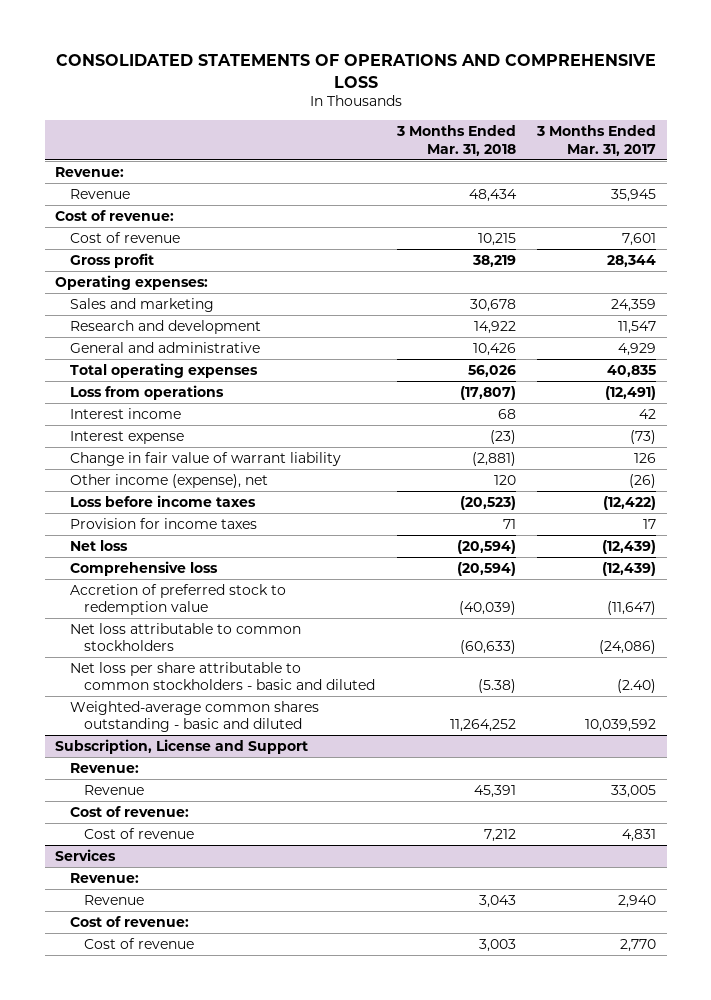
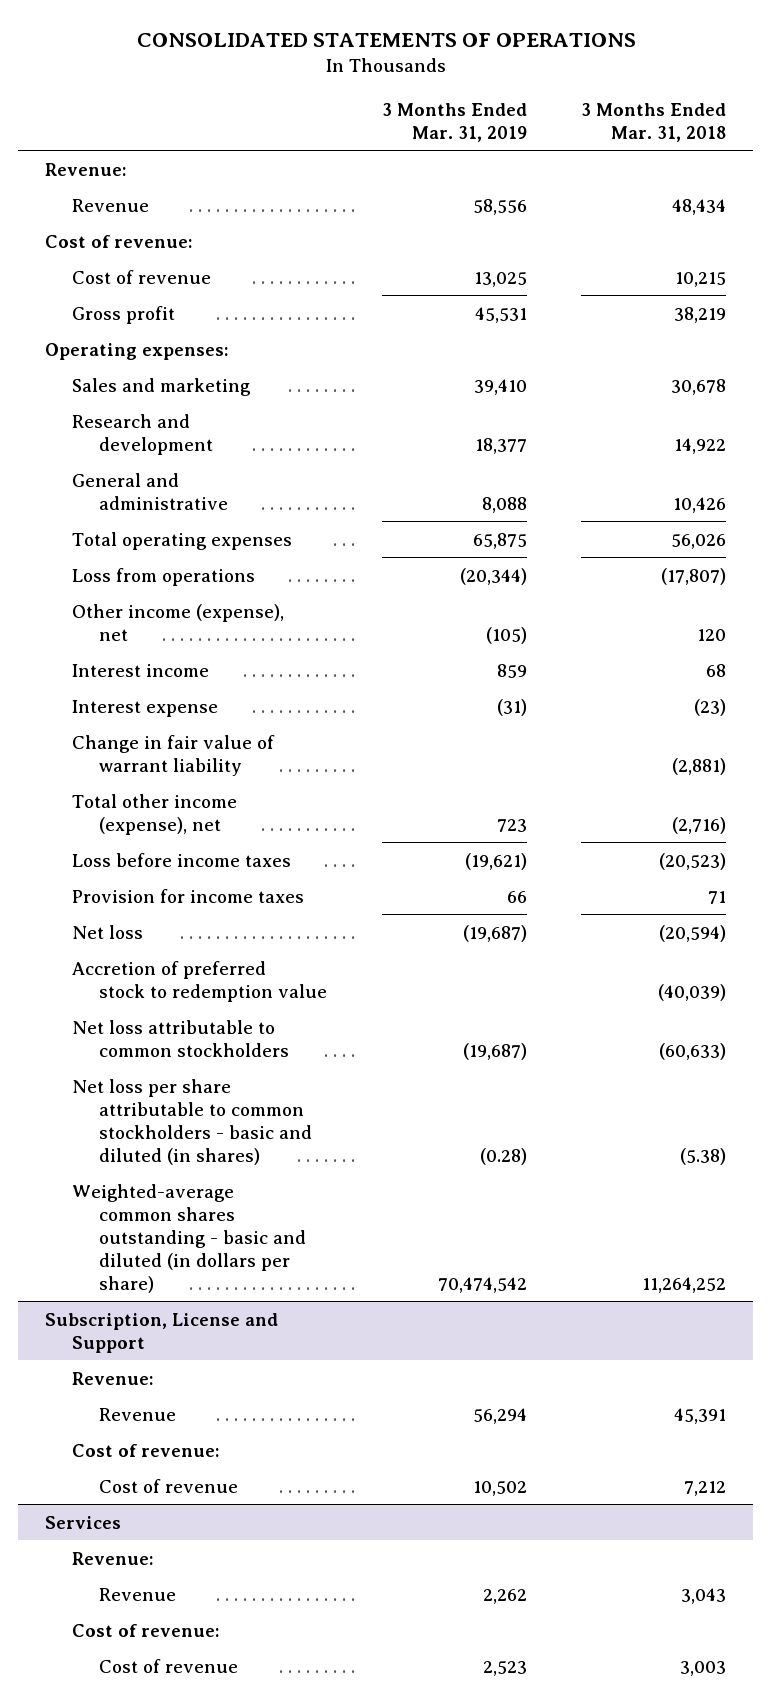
[55,54,656,88] CONSOLIDATED STATEMENTS OF OPERATIONS AND COMPREHENSIVE LOSS -> [136,33,636,48] CONSOLIDATED STATEMENTS OF OPERATIONS
[535,124,656,156] 3 Months Ended Mar. 31, 2017 -> none
none -> [381,102,527,142] 3 Months Ended Mar. 31, 2019
[69,473,268,488] Other income (expense), net -> [72,603,285,641] Other income (expense), net
none -> [72,793,238,835] Total other income (expense), net
[69,560,218,576] Comprehensive loss -> none
[69,661,376,691] Net loss per share attributable to common stockholders - basic and diluted -> [72,1078,313,1165] Net loss per share attributable to common stockholders - basic and diluted (in shares)
[69,700,319,733] Weighted-average common shares outstanding - basic and diluted -> [72,1183,307,1293] Weighted-average common shares outstanding - basic and diluted (in dollars per share)

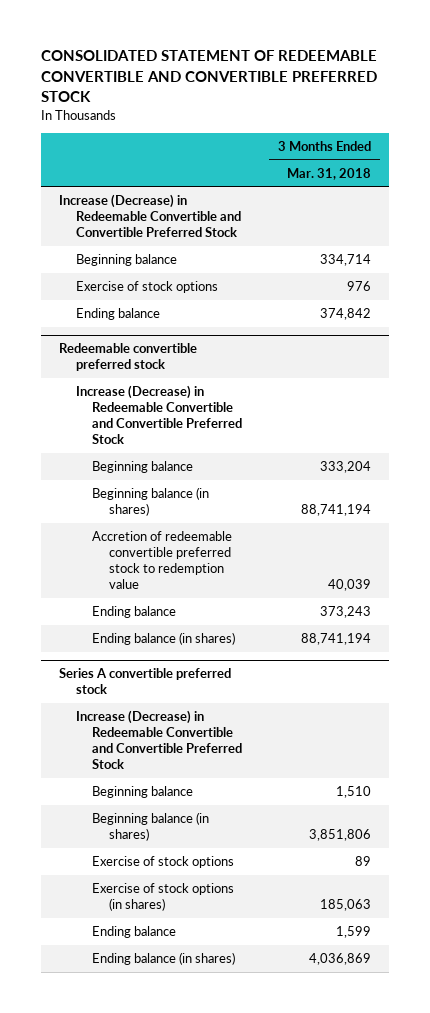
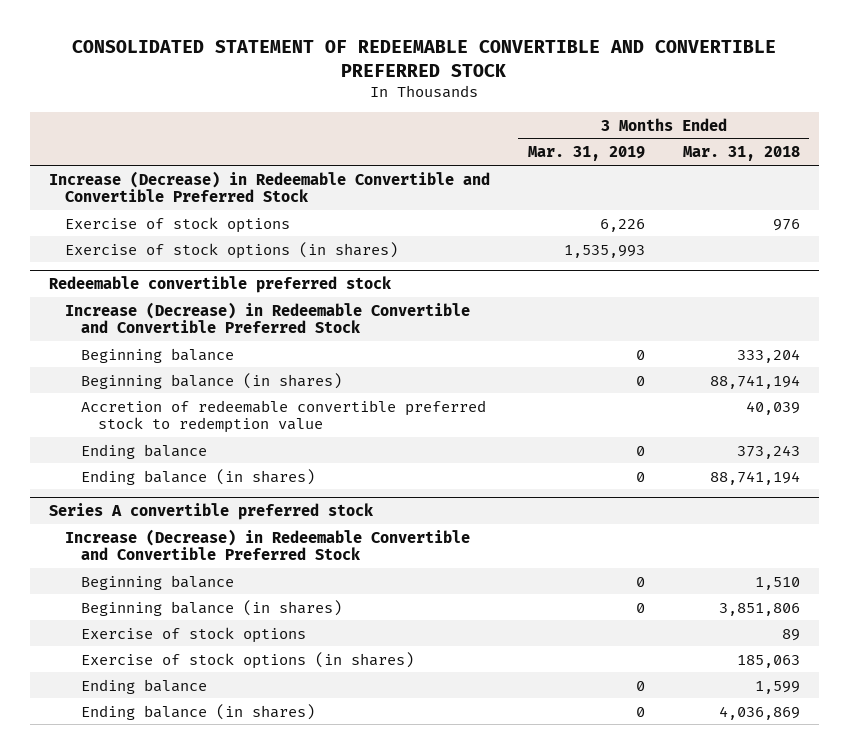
none -> [527,146,645,162] Mar. 31, 2019
[75,254,177,267] Beginning balance -> none
[75,308,160,321] Ending balance -> none
none -> [65,241,399,259] Exercise of stock options (in shares)

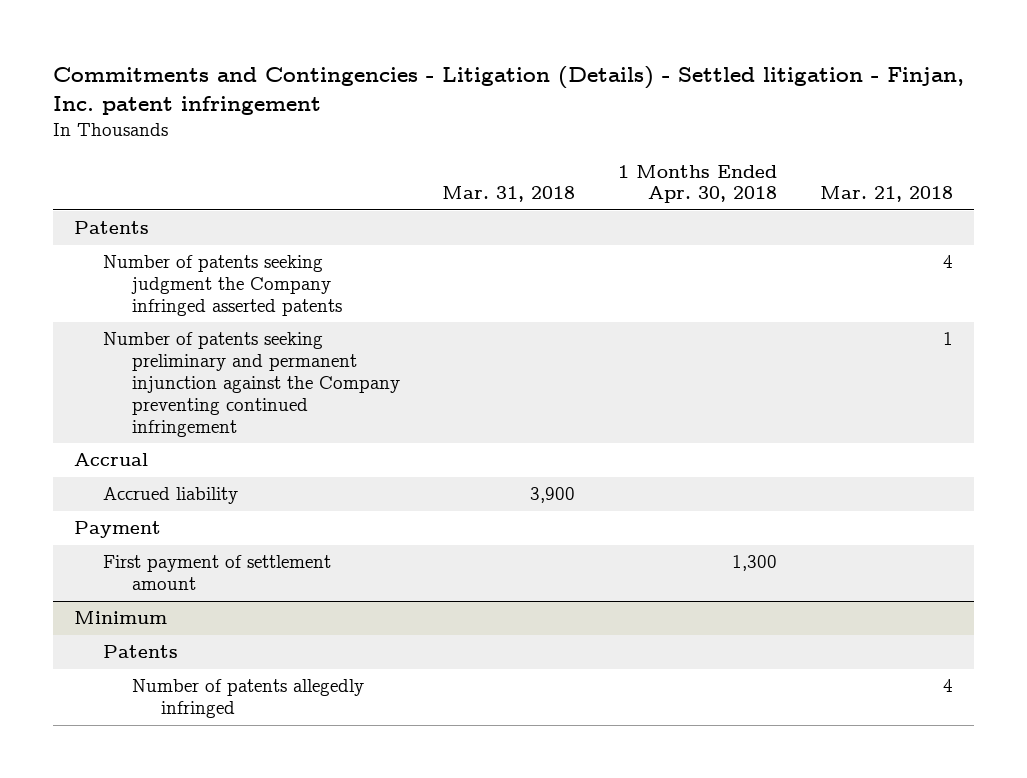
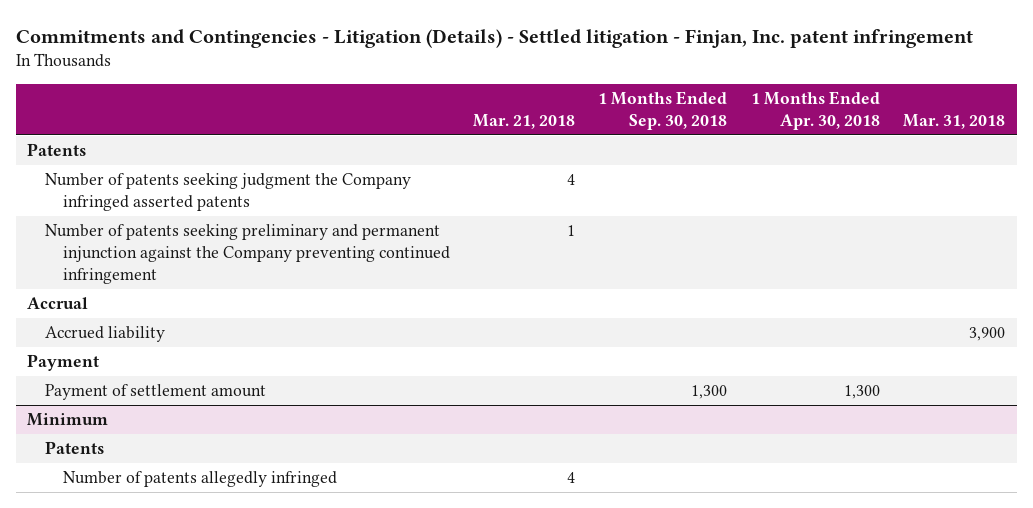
none -> [598,90,728,130] 1 Months Ended Sep. 30, 2018
[103,555,332,591] First payment of settlement amount -> [44,384,266,401] Payment of settlement amount

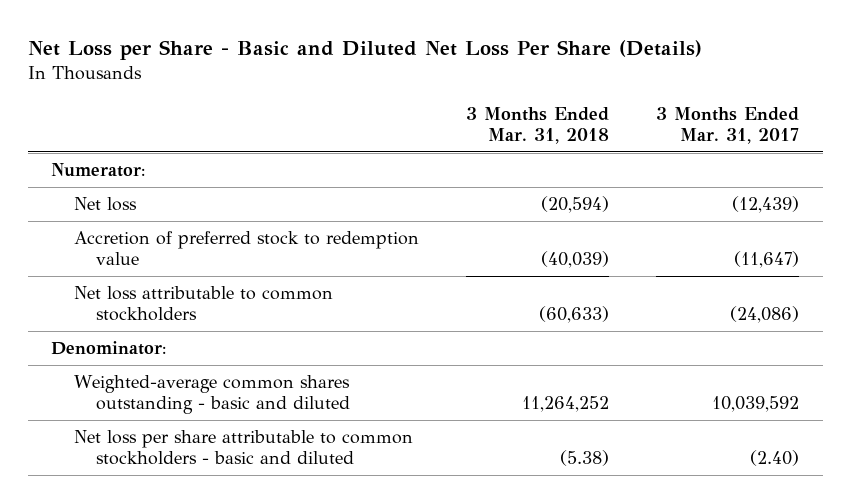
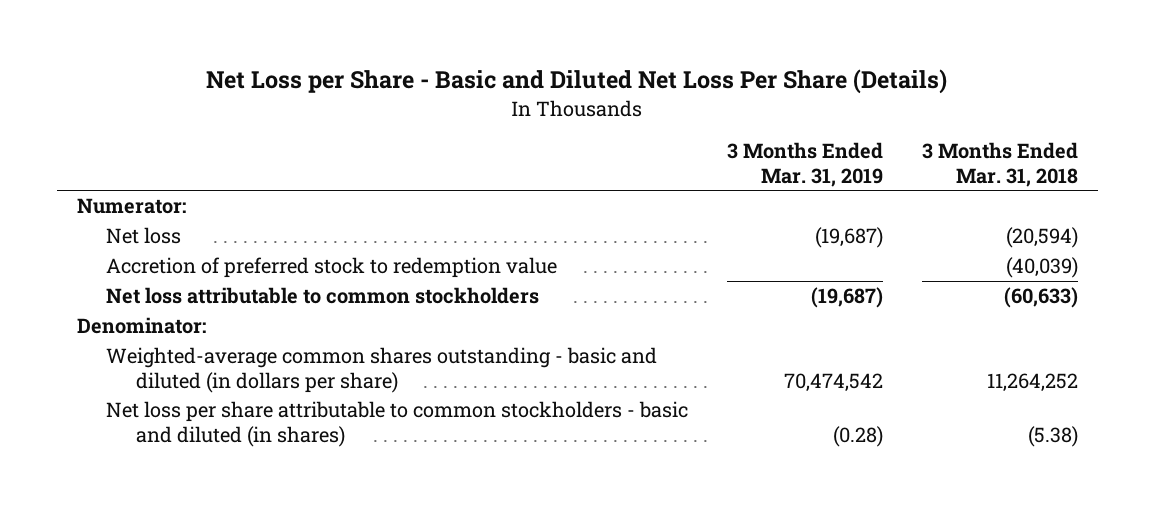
[656,107,800,145] 3 Months Ended Mar. 31, 2017 -> none
none -> [727,142,884,187] 3 Months Ended Mar. 31, 2019
[73,375,351,414] Weighted-average common shares outstanding - basic and diluted -> [106,347,658,393] Weighted-average common shares outstanding - basic and diluted (in dollars per share)
[73,430,413,465] Net loss per share attributable to common stockholders - basic and diluted -> [106,401,689,447] Net loss per share attributable to common stockholders - basic and diluted (in shares)

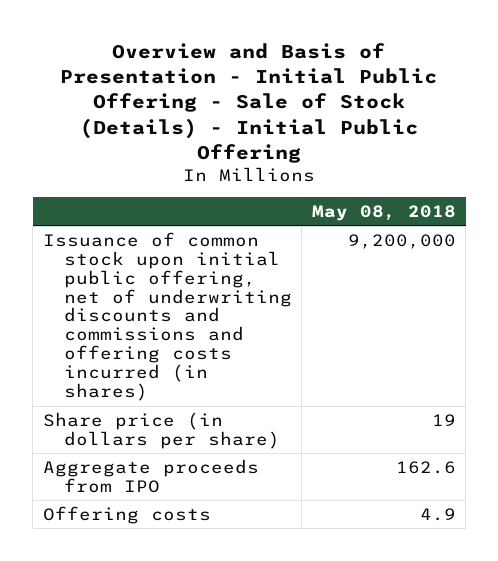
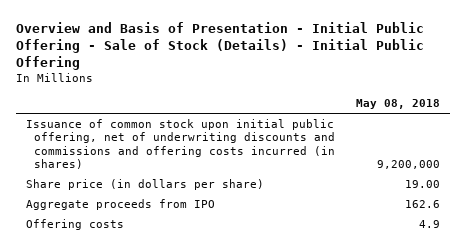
[431,413,456,426] 19 -> [404,179,440,188] 19.00

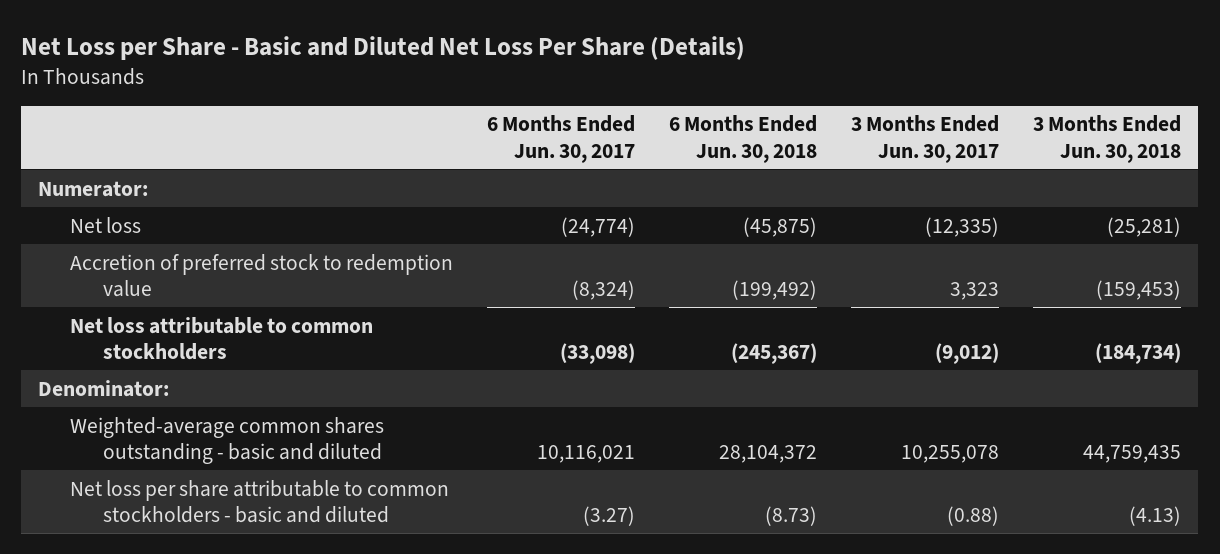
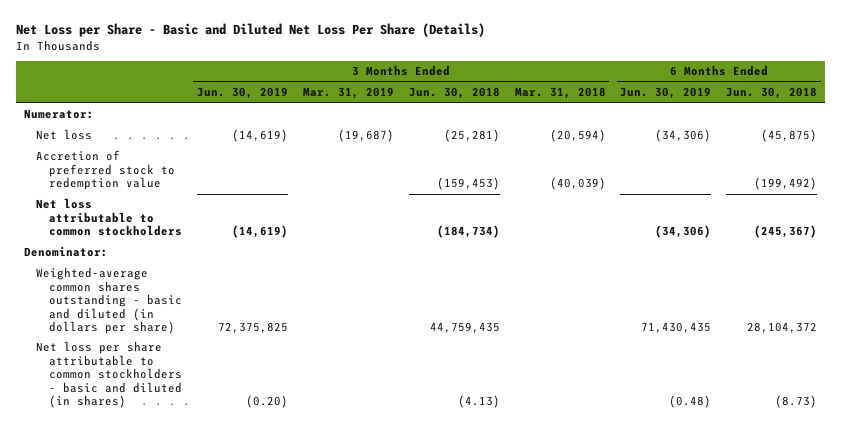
[487,115,636,163] 6 Months Ended Jun. 30, 2017 -> none
[851,115,1000,163] 3 Months Ended Jun. 30, 2017 -> none
none -> [197,87,289,100] Jun. 30, 2019
none -> [302,87,394,100] Mar. 31, 2019
none -> [514,87,606,100] Mar. 31, 2018
none -> [620,87,712,100] Jun. 30, 2019
[70,416,385,464] Weighted-average common shares outstanding - basic and diluted -> [36,267,183,334] Weighted-average common shares outstanding - basic and diluted (in dollars per share)
[70,479,450,523] Net loss per share attributable to common stockholders - basic and diluted -> [36,341,183,408] Net loss per share attributable to common stockholders - basic and diluted (in shares)

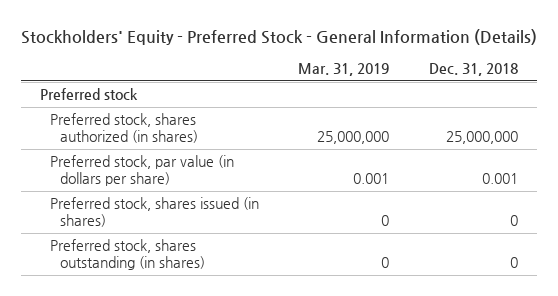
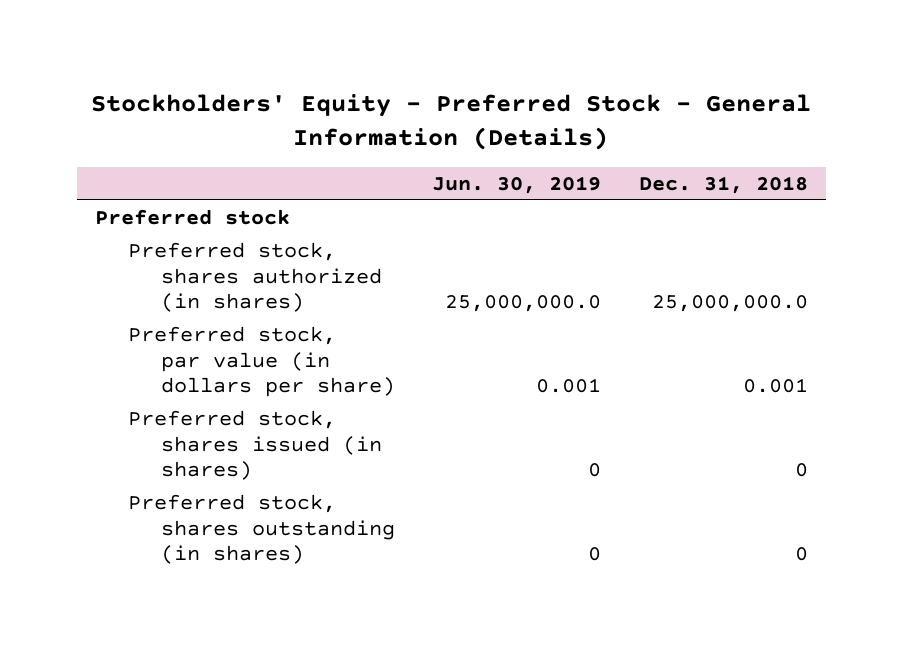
[298,63,390,77] Mar. 31, 2019 -> none
none -> [432,175,602,194] Jun. 30, 2019
[445,131,518,145] 25,000,000 -> [651,295,808,313] 25,000,000.0

